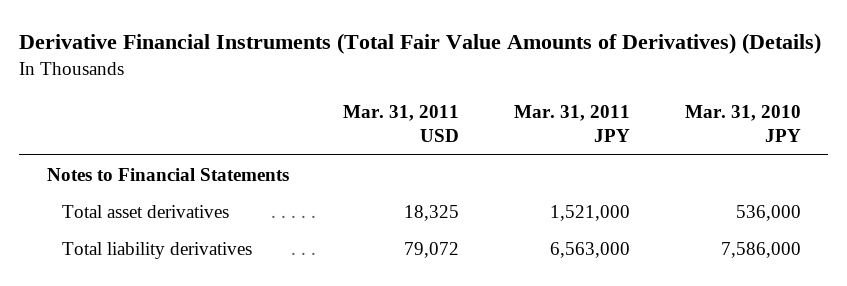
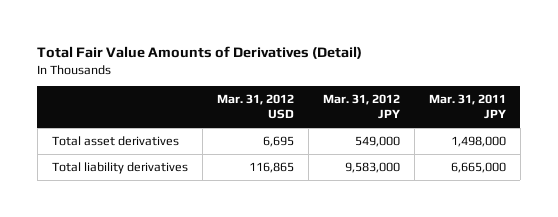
[19,32,822,54] Derivative Financial Instruments (Total Fair Value Amounts of Derivatives) (Details) -> [37,45,363,59] Total Fair Value Amounts of Derivatives (Detail)
[343,105,460,143] Mar. 31, 2011 USD -> none
[684,105,801,143] Mar. 31, 2010 JPY -> none
none -> [216,93,294,120] Mar. 31, 2012 USD
none -> [322,93,400,120] Mar. 31, 2012 JPY
[46,167,289,181] Notes to Financial Statements -> none
[550,204,631,221] 1,521,000 -> [450,135,506,147] 1,498,000
[550,241,631,258] 6,563,000 -> [450,161,506,173] 6,665,000

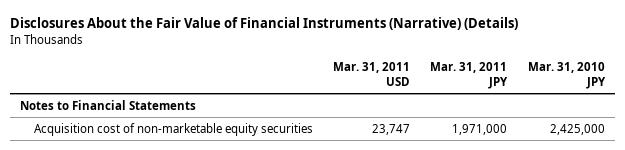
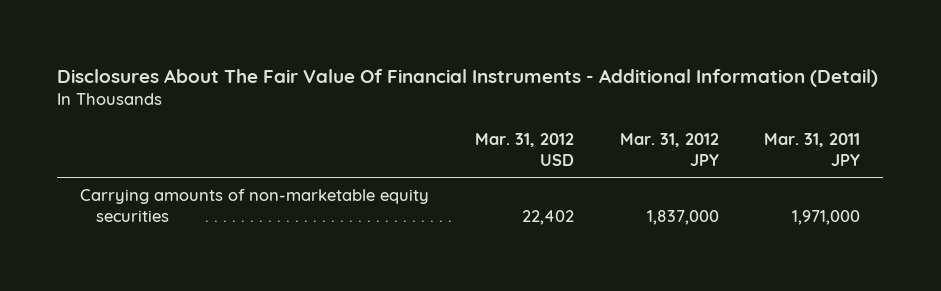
[10,17,519,31] Disclosures About the Fair Value of Financial Instruments (Narrative) (Details) -> [57,68,879,87] Disclosures About The Fair Value Of Financial Instruments - Additional Information (Detail)
[333,61,411,86] Mar. 31, 2011 USD -> none
[527,61,606,89] Mar. 31, 2010 JPY -> none
none -> [474,132,574,166] Mar. 31, 2012 USD
none -> [619,132,719,166] Mar. 31, 2012 JPY
[20,99,197,110] Notes to Financial Statements -> none
[33,122,313,136] Acquisition cost of non-marketable equity securities -> [80,189,430,223] Carrying amounts of non-marketable equity securities

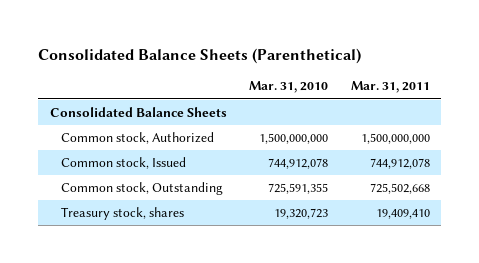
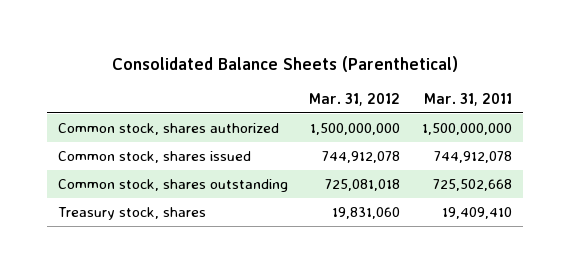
[249,81,329,94] Mar. 31, 2010 -> none
none -> [309,92,401,106] Mar. 31, 2012
[49,107,227,118] Consolidated Balance Sheets -> none
[61,132,215,145] Common stock, Authorized -> [57,122,279,135] Common stock, shares authorized
[61,157,187,170] Common stock, Issued -> [57,150,251,163] Common stock, shares issued
[61,182,224,196] Common stock, Outstanding -> [57,178,288,192] Common stock, shares outstanding

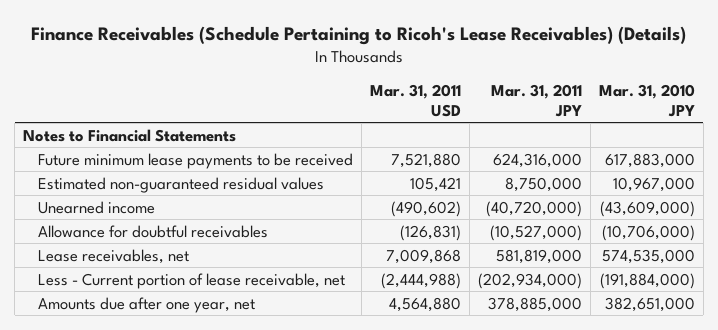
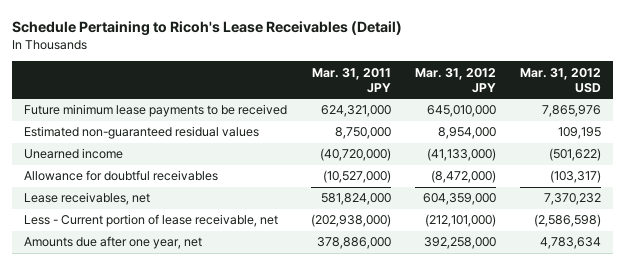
[30,25,686,45] Finance Receivables (Schedule Pertaining to Ricoh's Lease Receivables) (Details) -> [12,20,403,36] Schedule Pertaining to Ricoh's Lease Receivables (Detail)
[369,83,461,117] Mar. 31, 2011 USD -> none
[598,83,695,117] Mar. 31, 2010 JPY -> none
none -> [414,67,496,93] Mar. 31, 2012 JPY
none -> [519,67,601,93] Mar. 31, 2012 USD
[23,128,237,142] Notes to Financial Statements -> none
[492,152,582,168] 624,316,000 -> [320,105,391,118] 624,321,000
[495,248,582,264] 581,819,000 -> [320,193,391,206] 581,824,000
[477,272,582,289] (202,934,000) -> [310,214,391,228] (202,938,000)
[487,296,582,312] 378,885,000 -> [316,237,391,250] 378,886,000

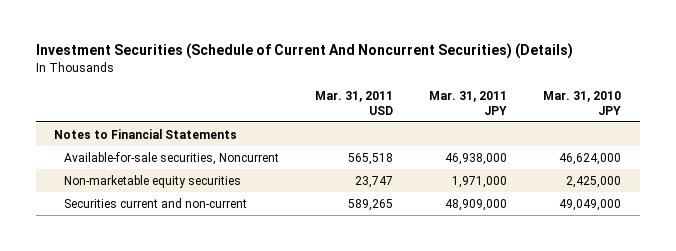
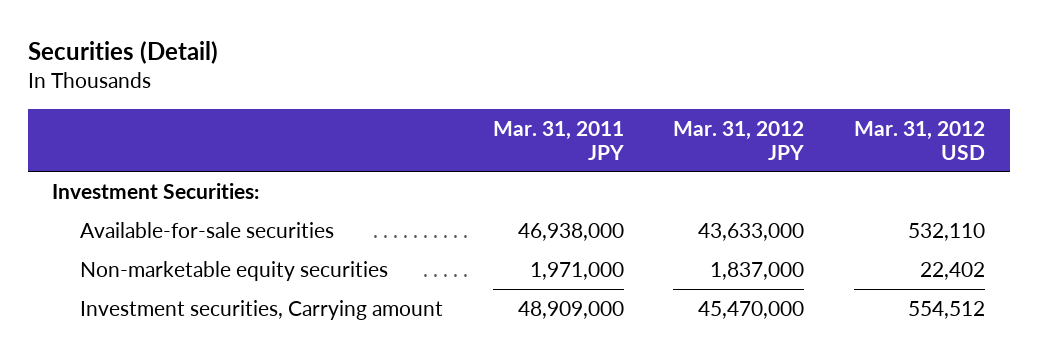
[36,43,574,60] Investment Securities (Schedule of Current And Noncurrent Securities) (Details) -> [27,40,218,64] Securities (Detail)
[314,90,393,115] Mar. 31, 2011 USD -> none
[543,90,622,115] Mar. 31, 2010 JPY -> none
none -> [673,120,805,160] Mar. 31, 2012 JPY
none -> [854,120,986,160] Mar. 31, 2012 USD
[54,128,238,139] Notes to Financial Statements -> none
none -> [52,182,260,199] Investment Securities:
[63,151,279,165] Available-for-sale securities, Noncurrent -> [80,221,335,238] Available-for-sale securities
[63,197,247,208] Securities current and non-current -> [80,299,444,320] Investment securities, Carrying amount

